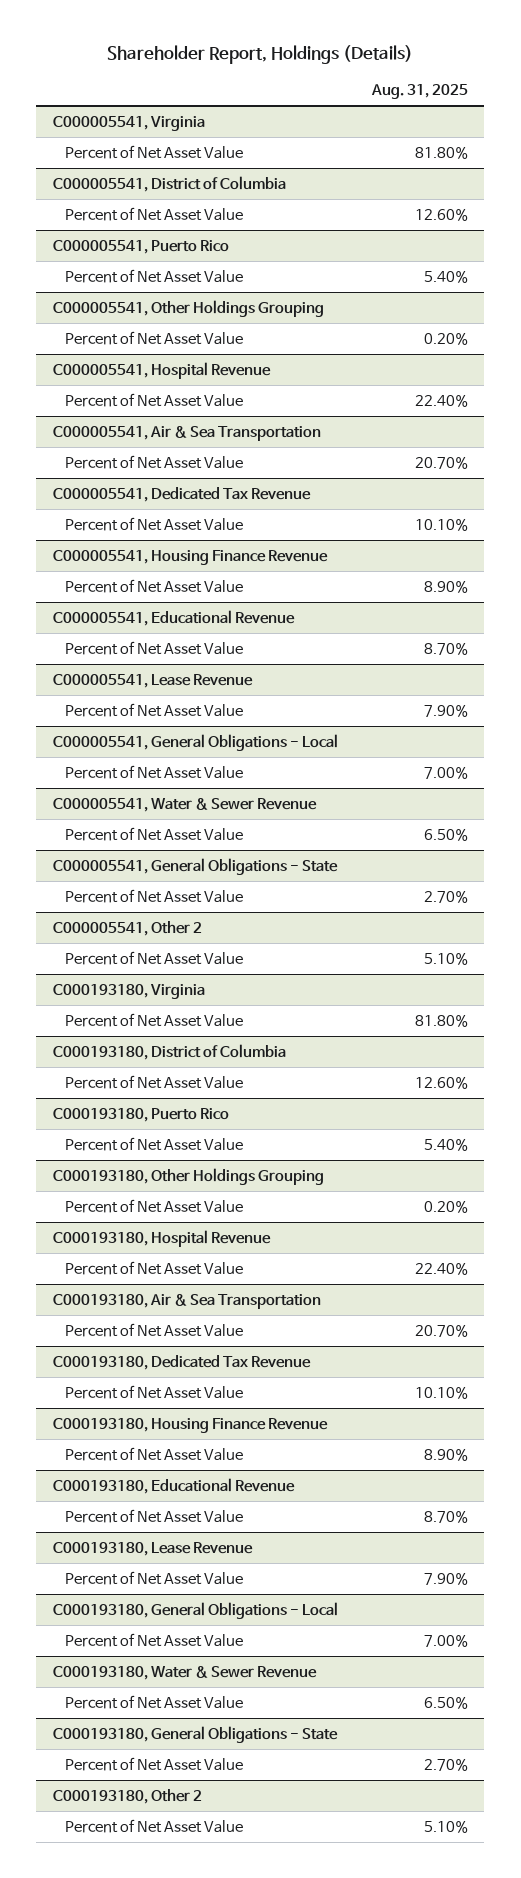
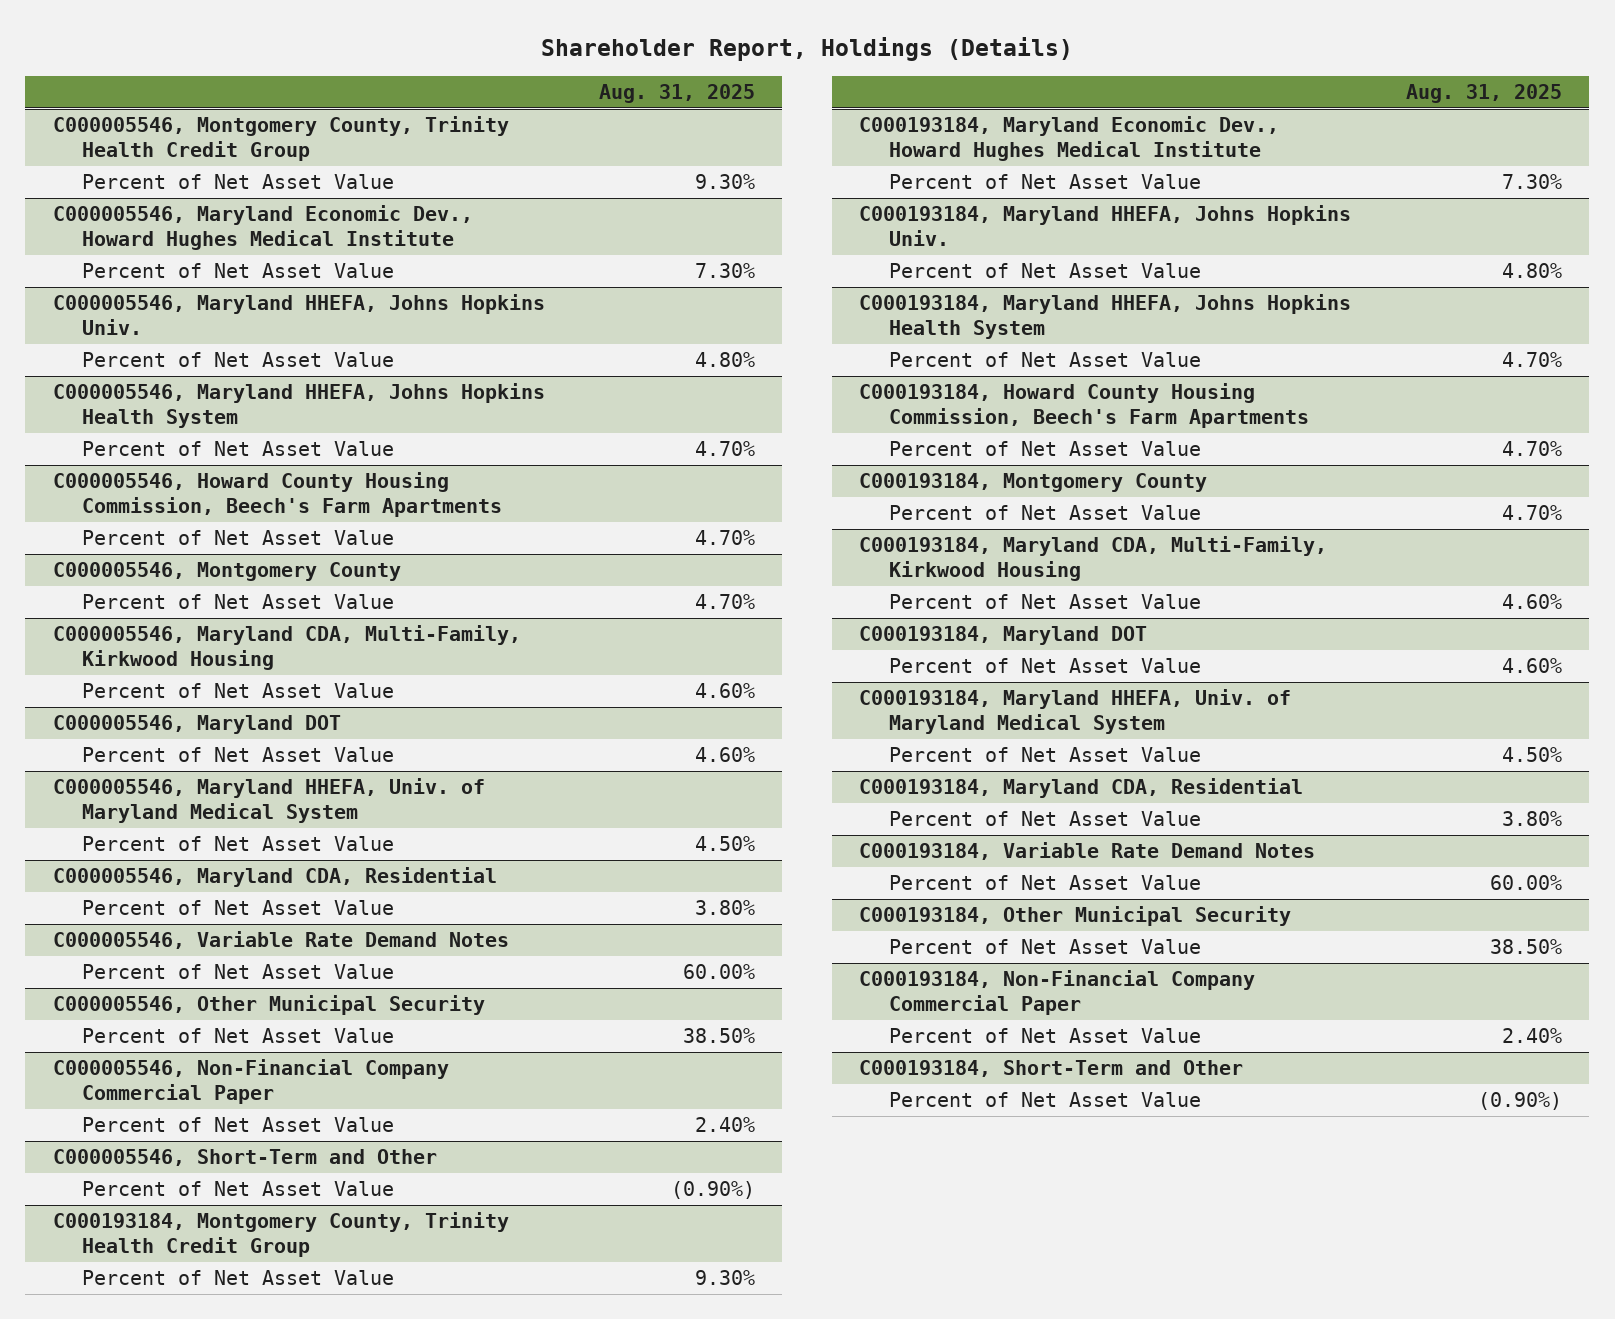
[53,115,206,131] C000005541, Virginia -> none
[53,175,287,192] C000005541, District of Columbia -> none
[53,239,230,254] C000005541, Puerto Rico -> none
[53,299,325,317] C000005541, Other Holdings Grouping -> none
[53,361,272,379] C000005541, Hospital Revenue -> none
[53,425,322,441] C000005541, Air & Sea Transportation -> none
[53,486,312,502] C000005541, Dedicated Tax Revenue -> none
[53,549,329,565] C000005541, Housing Finance Revenue -> none
[53,609,296,626] C000005541, Educational Revenue -> none
[53,673,254,688] C000005541, Lease Revenue -> none
[53,733,339,751] C000005541, General Obligations - Local -> none
[53,797,318,812] C000005541, Water & Sewer Revenue -> none
[53,857,339,875] C000005541, General Obligations - State -> none
[53,920,203,936] C000005541, Other 2 -> none
[53,983,206,999] C000193180, Virginia -> none
[53,1043,287,1060] C000193180, District of Columbia -> none
[53,1107,230,1122] C000193180, Puerto Rico -> none
[53,1167,325,1185] C000193180, Other Holdings Grouping -> none
[53,1229,272,1247] C000193180, Hospital Revenue -> none
[53,1293,322,1309] C000193180, Air & Sea Transportation -> none
[53,1354,312,1370] C000193180, Dedicated Tax Revenue -> none
[53,1417,329,1433] C000193180, Housing Finance Revenue -> none
[53,1477,296,1494] C000193180, Educational Revenue -> none
[53,1541,254,1556] C000193180, Lease Revenue -> none
[53,1601,339,1619] C000193180, General Obligations - Local -> none
[53,1665,318,1680] C000193180, Water & Sewer Revenue -> none
[53,1725,339,1743] C000193180, General Obligations - State -> none
[53,1788,203,1804] C000193180, Other 2 -> none
none -> [52,116,509,162] C000005546, Montgomery County, Trinity Health Credit Group
[414,145,468,159] 81.80% -> [695,174,756,190] 9.30%
none -> [52,205,473,251] C000005546, Maryland Economic Dev., Howard Hughes Medical Institute
[414,207,468,221] 12.60% -> [695,263,756,279] 7.30%
none -> [52,294,545,336] C000005546, Maryland HHEFA, Johns Hopkins Univ.
[423,269,468,283] 5.40% -> [695,352,756,368] 4.80%
none -> [52,383,545,429] C000005546, Maryland HHEFA, Johns Hopkins Health System
[423,331,468,345] 0.20% -> [695,441,756,457] 4.70%
none -> [52,472,503,518] C000005546, Howard County Housing Commission, Beech's Farm Apartments
[414,393,468,407] 22.40% -> [695,530,756,546] 4.70%
none -> [52,562,401,582] C000005546, Montgomery County
[414,455,468,469] 20.70% -> [695,594,756,610] 4.70%
none -> [52,625,521,671] C000005546, Maryland CDA, Multi-Family, Kirkwood Housing
[414,517,468,531] 10.10% -> [695,683,756,699] 4.60%
none -> [52,715,341,735] C000005546, Maryland DOT
[423,579,468,593] 8.90% -> [695,747,756,763] 4.60%
none -> [52,778,485,824] C000005546, Maryland HHEFA, Univ. of Maryland Medical System
[423,641,468,655] 8.70% -> [695,836,756,852] 4.50%
none -> [52,867,497,888] C000005546, Maryland CDA, Residential
[423,703,468,717] 7.90% -> [695,900,756,916] 3.80%
none -> [52,931,509,950] C000005546, Variable Rate Demand Notes
[423,765,468,779] 7.00% -> [683,964,756,980] 60.00%
none -> [52,995,485,1016] C000005546, Other Municipal Security
[423,827,468,841] 6.50% -> [683,1028,756,1044] 38.50%
none -> [52,1059,449,1105] C000005546, Non-Financial Company Commercial Paper
[423,889,468,903] 2.70% -> [695,1117,756,1133] 2.40%
none -> [52,1149,437,1167] C000005546, Short-Term and Other
[423,951,468,965] 5.10% -> [671,1181,756,1200] (0.90%)
none -> [52,1212,509,1258] C000193184, Montgomery County, Trinity Health Credit Group
[414,1013,468,1027] 81.80% -> [695,1270,756,1286] 9.30%
none -> [859,116,1280,162] C000193184, Maryland Economic Dev., Howard Hughes Medical Institute
[414,1075,468,1089] 12.60% -> [1501,174,1562,190] 7.30%
none -> [859,205,1352,247] C000193184, Maryland HHEFA, Johns Hopkins Univ.
[423,1137,468,1151] 5.40% -> [1501,263,1562,279] 4.80%
none -> [859,294,1352,340] C000193184, Maryland HHEFA, Johns Hopkins Health System
[423,1199,468,1213] 0.20% -> [1501,352,1562,368] 4.70%
none -> [859,383,1310,429] C000193184, Howard County Housing Commission, Beech's Farm Apartments
[414,1261,468,1275] 22.40% -> [1501,441,1562,457] 4.70%
none -> [859,473,1208,493] C000193184, Montgomery County
[414,1323,468,1337] 20.70% -> [1501,505,1562,521] 4.70%
none -> [859,536,1328,582] C000193184, Maryland CDA, Multi-Family, Kirkwood Housing
[414,1385,468,1399] 10.10% -> [1501,594,1562,610] 4.60%
none -> [859,626,1148,646] C000193184, Maryland DOT
[423,1447,468,1461] 8.90% -> [1501,658,1562,674] 4.60%
none -> [859,689,1292,735] C000193184, Maryland HHEFA, Univ. of Maryland Medical System
[423,1509,468,1523] 8.70% -> [1501,747,1562,763] 4.50%
none -> [859,778,1304,799] C000193184, Maryland CDA, Residential
[423,1571,468,1585] 7.90% -> [1501,811,1562,827] 3.80%
none -> [859,842,1316,861] C000193184, Variable Rate Demand Notes
[423,1633,468,1647] 7.00% -> [1489,875,1562,891] 60.00%
none -> [859,906,1292,927] C000193184, Other Municipal Security
[423,1695,468,1709] 6.50% -> [1489,939,1562,955] 38.50%
none -> [859,970,1256,1016] C000193184, Non-Financial Company Commercial Paper
[423,1757,468,1771] 2.70% -> [1501,1028,1562,1044] 2.40%
none -> [859,1060,1244,1078] C000193184, Short-Term and Other
[423,1819,468,1833] 5.10% -> [1477,1092,1562,1111] (0.90%)

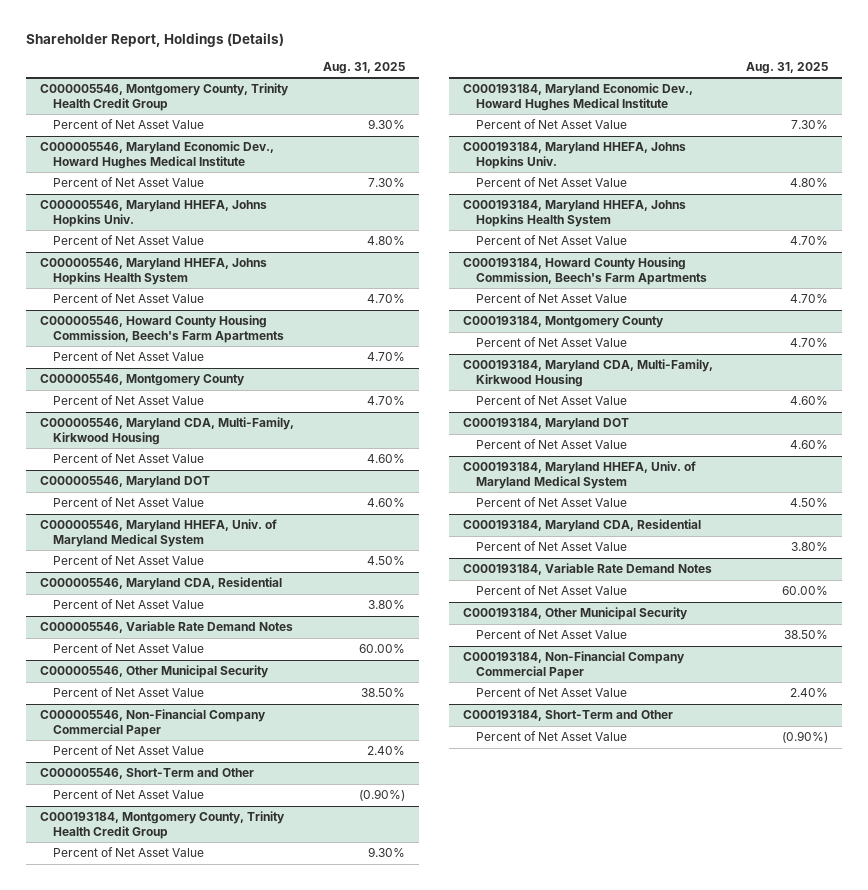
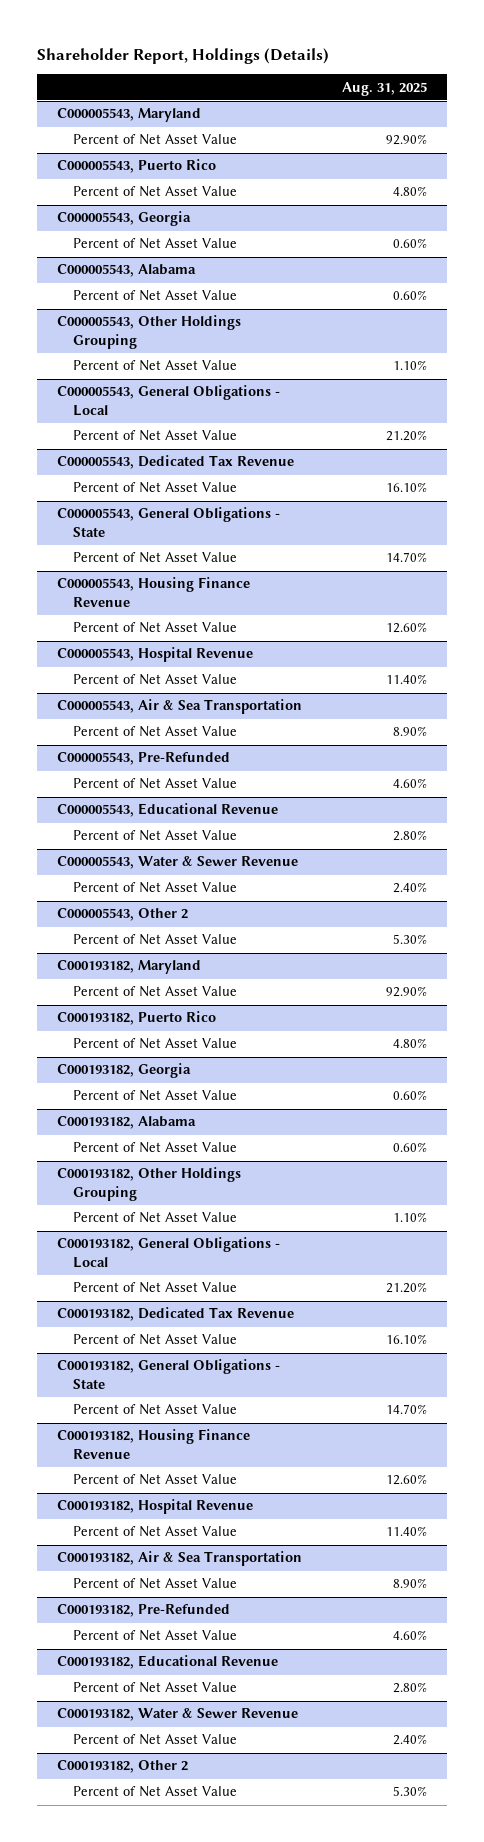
[40,83,290,112] C000005546, Montgomery County, Trinity Health Credit Group -> none
[40,141,275,170] C000005546, Maryland Economic Dev., Howard Hughes Medical Institute -> none
[52,177,204,188] Percent of Net Asset Value -> none
[40,200,268,228] C000005546, Maryland HHEFA, Johns Hopkins Univ. -> none
none -> [56,108,201,123] C000005543, Maryland
[367,119,405,130] 9.30% -> [385,134,427,146] 92.90%
none -> [56,159,216,174] C000005543, Puerto Rico
[40,258,268,286] C000005546, Maryland HHEFA, Johns Hopkins Health System -> none
[40,315,284,344] C000005546, Howard County Housing Commission, Beech's Farm Apartments -> none
[40,374,246,387] C000005546, Montgomery County -> none
[40,417,295,446] C000005546, Maryland CDA, Multi-Family, Kirkwood Housing -> none
[40,476,211,489] C000005546, Maryland DOT -> none
none -> [56,211,191,227] C000005543, Georgia
[366,294,405,304] 4.70% -> [392,238,427,249] 0.60%
none -> [56,264,196,278] C000005543, Alabama
[366,352,405,362] 4.70% -> [392,290,427,301] 0.60%
none -> [56,315,241,349] C000005543, Other Holdings Grouping
[366,396,405,406] 4.70% -> [392,360,427,371] 1.10%
none -> [56,385,280,416] C000005543, General Obligations - Local
[366,454,405,464] 4.60% -> [385,430,427,442] 21.20%
none -> [56,455,294,470] C000005543, Dedicated Tax Revenue
none -> [72,482,237,494] Percent of Net Asset Value
none -> [56,507,280,537] C000005543, General Obligations - State
none -> [72,552,237,564] Percent of Net Asset Value
none -> [56,577,250,607] C000005543, Housing Finance Revenue
none -> [72,622,237,634] Percent of Net Asset Value
none -> [56,647,253,663] C000005543, Hospital Revenue
none -> [72,674,237,686] Percent of Net Asset Value
none -> [56,699,302,715] C000005543, Air & Sea Transportation
none -> [72,726,237,738] Percent of Net Asset Value
none -> [56,752,230,766] C000005543, Pre-Refunded
[40,519,278,548] C000005546, Maryland HHEFA, Univ. of Maryland Medical System -> none
[40,577,283,591] C000005546, Maryland CDA, Residential -> none
[52,599,204,610] Percent of Net Asset Value -> none
[40,621,294,634] C000005546, Variable Rate Demand Notes -> none
[52,643,204,654] Percent of Net Asset Value -> none
[40,665,270,679] C000005546, Other Municipal Security -> none
[52,687,204,698] Percent of Net Asset Value -> none
[40,709,267,738] C000005546, Non-Financial Company Commercial Paper -> none
none -> [56,803,278,818] C000005543, Educational Revenue
[366,556,405,566] 4.50% -> [392,830,427,842] 2.80%
none -> [56,856,298,870] C000005543, Water & Sewer Revenue
[40,768,255,780] C000005546, Short-Term and Other -> none
[40,811,286,840] C000193184, Montgomery County, Trinity Health Credit Group -> none
[463,83,694,112] C000193184, Maryland Economic Dev., Howard Hughes Medical Institute -> none
[475,119,627,130] Percent of Net Asset Value -> none
[463,142,687,170] C000193184, Maryland HHEFA, Johns Hopkins Univ. -> none
none -> [56,908,188,922] C000005543, Other 2
[358,789,405,802] (0.90%) -> [392,934,427,945] 5.30%
none -> [56,960,201,975] C000193182, Maryland
[367,847,405,858] 9.30% -> [385,986,427,998] 92.90%
none -> [56,1011,216,1026] C000193182, Puerto Rico
[463,200,687,228] C000193184, Maryland HHEFA, Johns Hopkins Health System -> none
[463,257,707,286] C000193184, Howard County Housing Commission, Beech's Farm Apartments -> none
[463,316,665,329] C000193184, Montgomery County -> none
[463,359,714,388] C000193184, Maryland CDA, Multi-Family, Kirkwood Housing -> none
[463,418,630,431] C000193184, Maryland DOT -> none
none -> [56,1063,191,1079] C000193182, Georgia
[789,236,828,246] 4.70% -> [392,1090,427,1101] 0.60%
none -> [56,1116,196,1130] C000193182, Alabama
[789,294,828,304] 4.70% -> [392,1142,427,1153] 0.60%
none -> [56,1167,241,1201] C000193182, Other Holdings Grouping
[789,338,828,348] 4.70% -> [392,1212,427,1223] 1.10%
none -> [56,1237,280,1268] C000193182, General Obligations - Local
[789,396,828,406] 4.60% -> [385,1282,427,1294] 21.20%
none -> [56,1307,294,1322] C000193182, Dedicated Tax Revenue
none -> [72,1334,237,1346] Percent of Net Asset Value
none -> [56,1359,280,1389] C000193182, General Obligations - State
none -> [72,1404,237,1416] Percent of Net Asset Value
none -> [56,1429,250,1459] C000193182, Housing Finance Revenue
none -> [72,1474,237,1486] Percent of Net Asset Value
none -> [56,1499,253,1515] C000193182, Hospital Revenue
none -> [72,1526,237,1538] Percent of Net Asset Value
none -> [56,1551,302,1567] C000193182, Air & Sea Transportation
none -> [72,1578,237,1590] Percent of Net Asset Value
none -> [56,1604,230,1618] C000193182, Pre-Refunded
[463,461,697,490] C000193184, Maryland HHEFA, Univ. of Maryland Medical System -> none
[463,519,702,533] C000193184, Maryland CDA, Residential -> none
[475,541,627,552] Percent of Net Asset Value -> none
[463,563,713,576] C000193184, Variable Rate Demand Notes -> none
[475,585,627,596] Percent of Net Asset Value -> none
[463,607,689,621] C000193184, Other Municipal Security -> none
[475,629,627,640] Percent of Net Asset Value -> none
[463,651,686,680] C000193184, Non-Financial Company Commercial Paper -> none
none -> [56,1655,278,1670] C000193182, Educational Revenue
[789,498,828,508] 4.50% -> [392,1682,427,1694] 2.80%
none -> [56,1708,298,1722] C000193182, Water & Sewer Revenue
[463,710,674,722] C000193184, Short-Term and Other -> none
none -> [56,1760,188,1774] C000193182, Other 2
[781,731,828,744] (0.90%) -> [392,1786,427,1797] 5.30%

